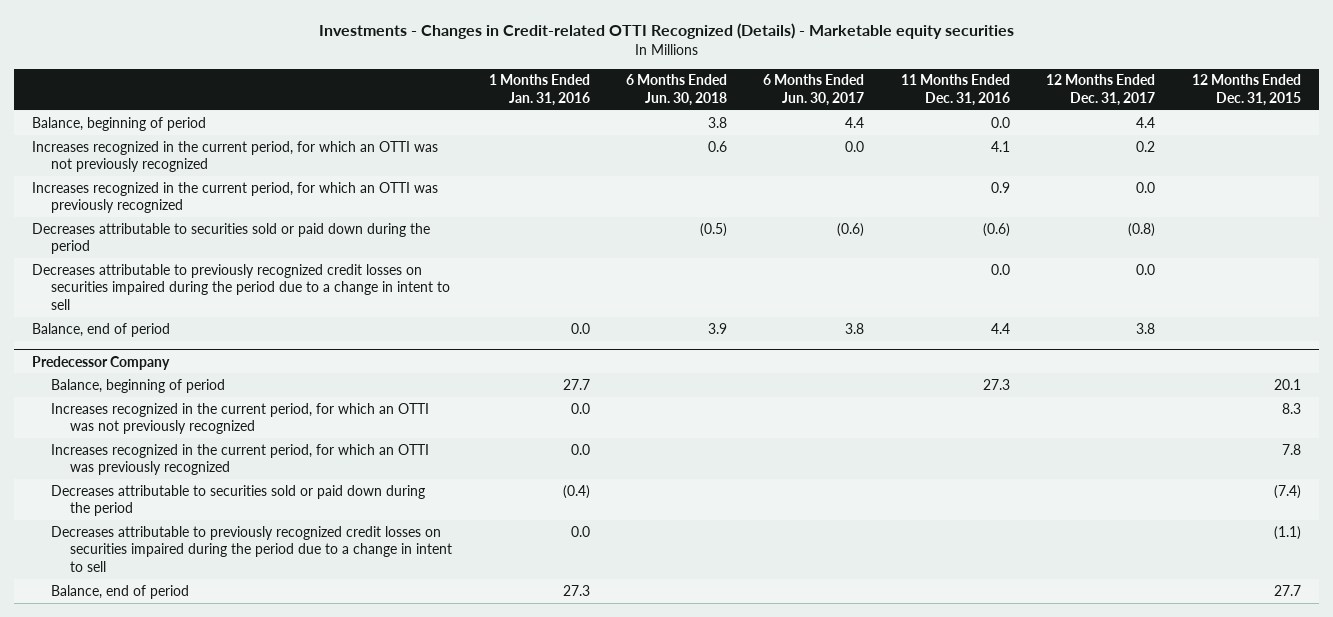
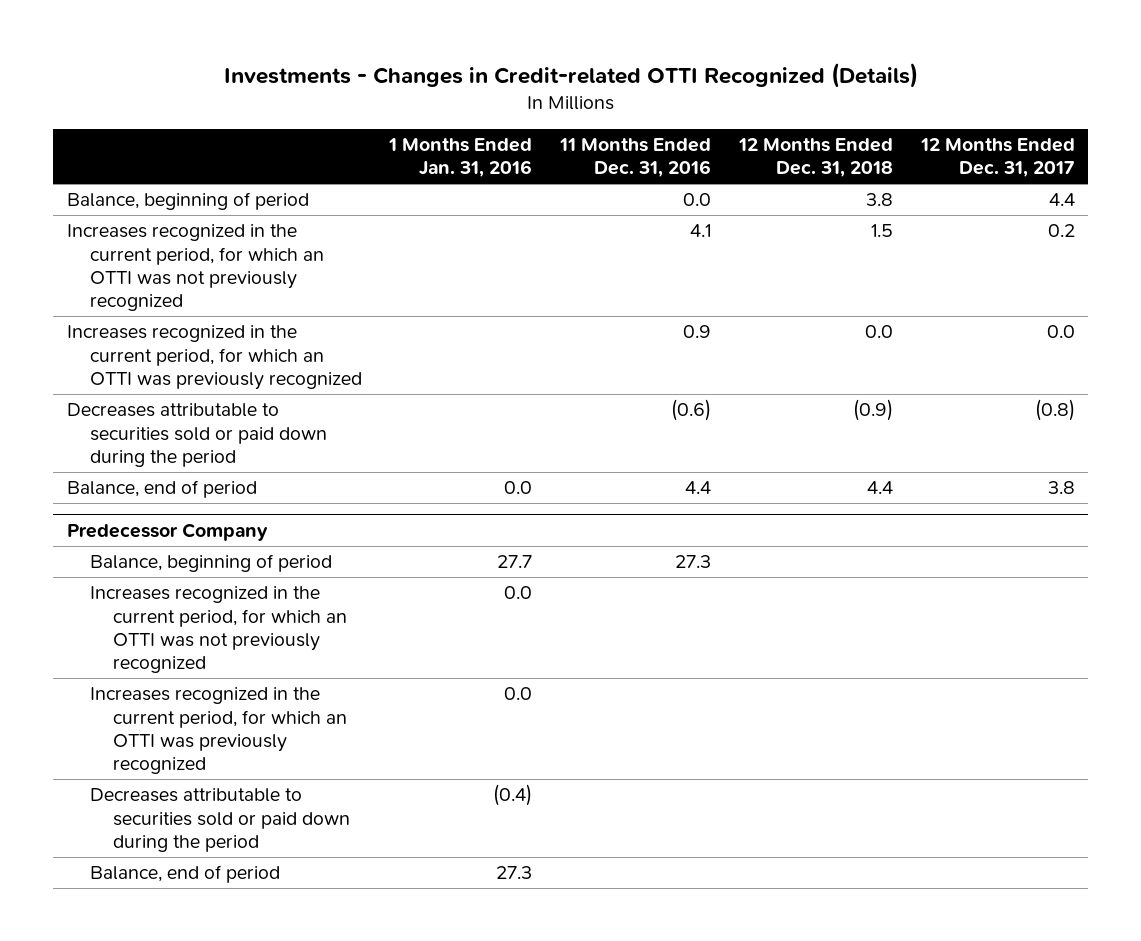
[318,22,1014,39] Investments - Changes in Credit-related OTTI Recognized (Details) - Marketable equity securities -> [223,62,918,88] Investments - Changes in Credit-related OTTI Recognized (Details)
[626,74,728,106] 6 Months Ended Jun. 30, 2018 -> none
[763,74,865,106] 6 Months Ended Jun. 30, 2017 -> none
[1191,74,1301,106] 12 Months Ended Dec. 31, 2015 -> none
none -> [737,137,893,178] 12 Months Ended Dec. 31, 2018
[32,263,451,311] Decreases attributable to previously recognized credit losses on securities impaired during the period due to a change in intent to sell -> none
[51,525,453,573] Decreases attributable to previously recognized credit losses on securities impaired during the period due to a change in intent to sell -> none

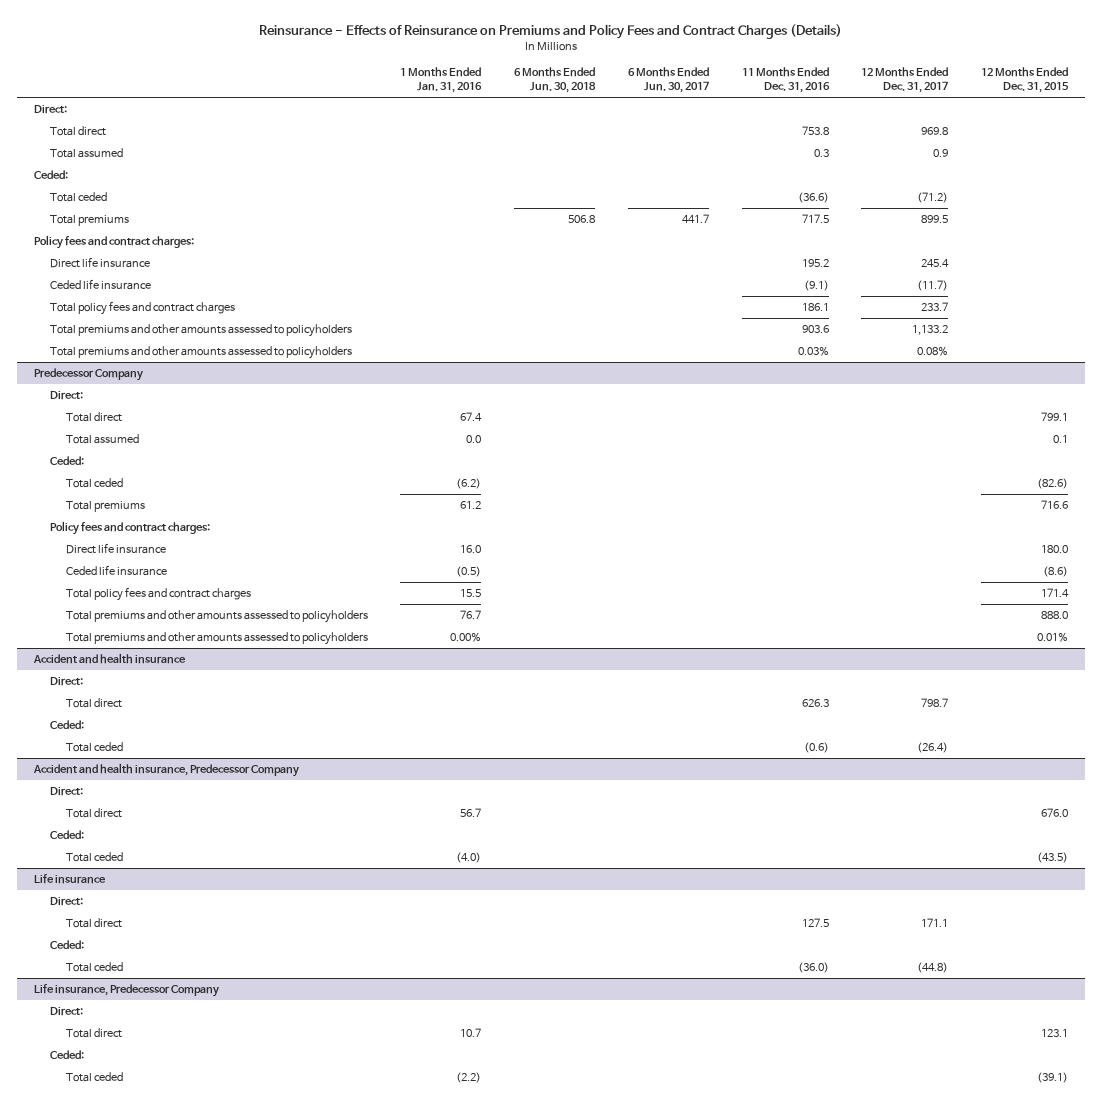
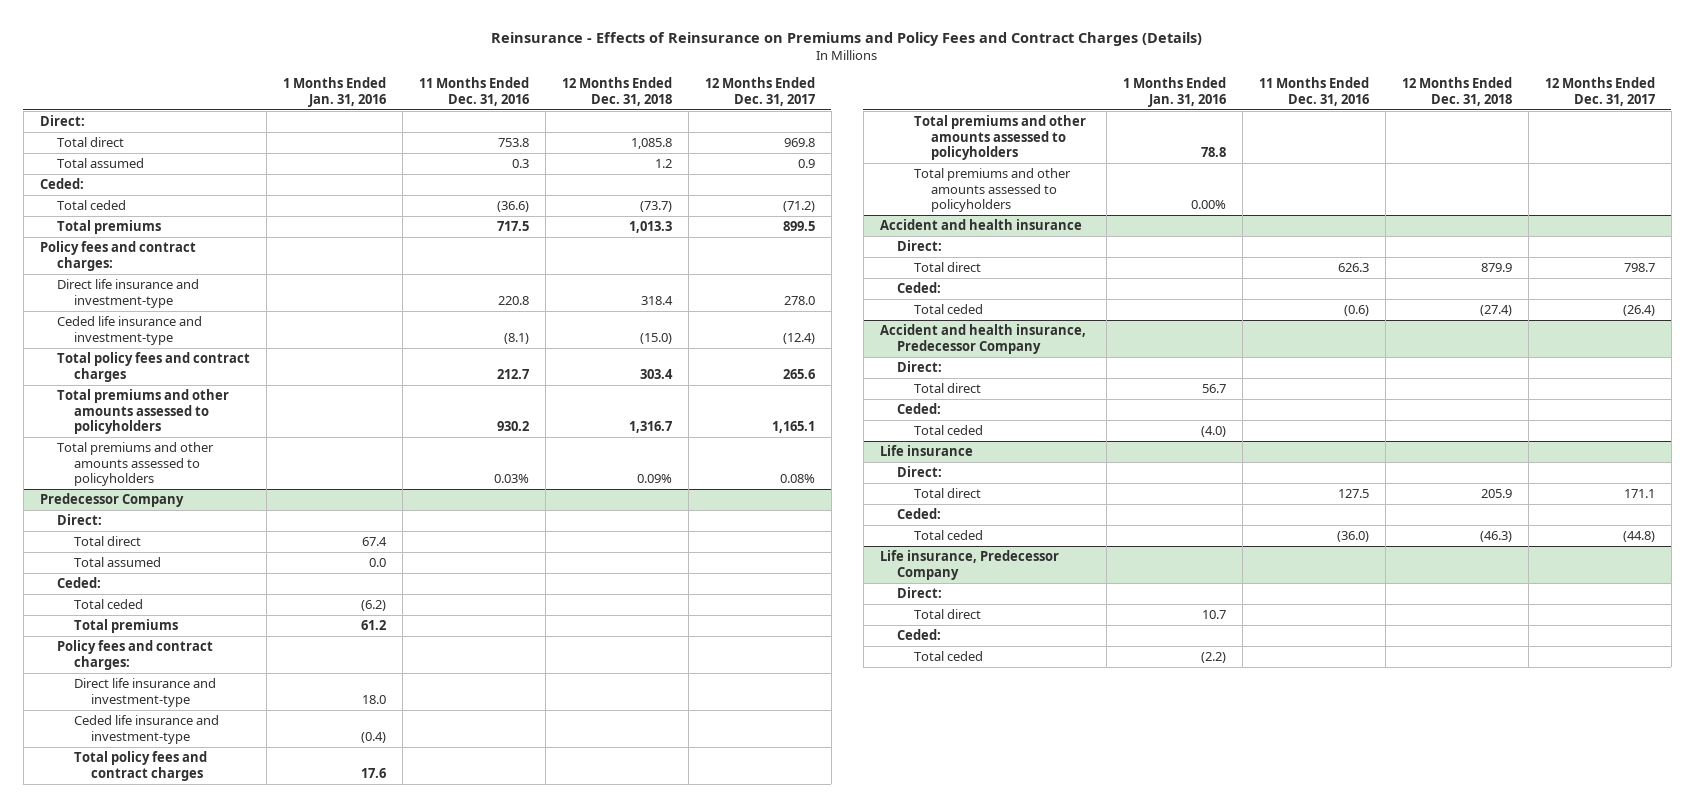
[514,67,597,94] 6 Months Ended Jun. 30, 2018 -> none
[627,67,709,94] 6 Months Ended Jun. 30, 2017 -> none
[981,67,1070,94] 12 Months Ended Dec. 31, 2015 -> none
none -> [561,77,672,106] 12 Months Ended Dec. 31, 2018
[49,257,150,269] Direct life insurance -> [56,279,199,308] Direct life insurance and investment-type
[801,259,829,268] 195.2 -> [497,295,529,305] 220.8
[921,259,950,268] 245.4 -> [783,295,815,305] 278.0
[49,279,151,291] Ceded life insurance -> [56,316,202,345] Ceded life insurance and investment-type
[803,280,829,292] (9.1) -> [503,332,529,344] (8.1)
[917,280,949,292] (11.7) -> [782,332,815,344] (12.4)
[801,303,829,312] 186.1 -> [496,368,529,379] 212.7
[921,302,949,312] 233.7 -> [782,368,815,379] 265.6
[801,325,829,334] 903.6 -> [496,421,529,432] 930.2
[912,325,949,336] 1,133.2 -> [771,421,815,434] 1,165.1
[65,543,166,555] Direct life insurance -> [73,678,216,707] Direct life insurance and investment-type
[460,545,482,554] 16.0 -> [361,694,386,704] 18.0
[65,565,167,577] Ceded life insurance -> [73,715,219,744] Ceded life insurance and investment-type
[456,566,482,578] (0.5) -> [360,731,386,743] (0.4)
[460,589,482,598] 15.5 -> [360,767,386,778] 17.6
[460,610,482,620] 76.7 -> [1200,147,1226,158] 78.8

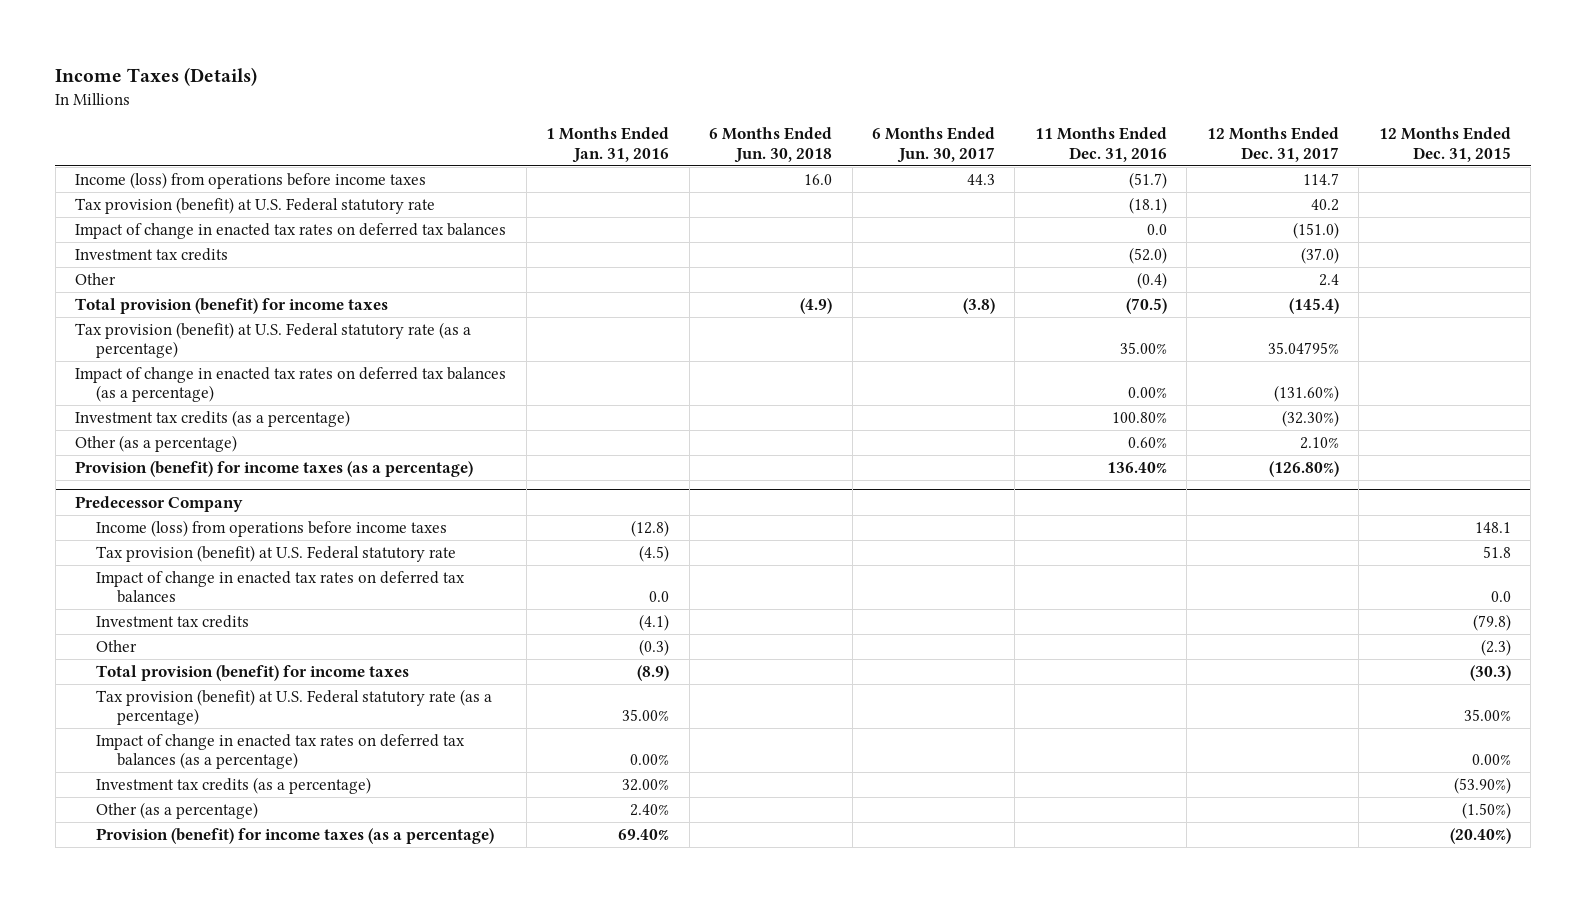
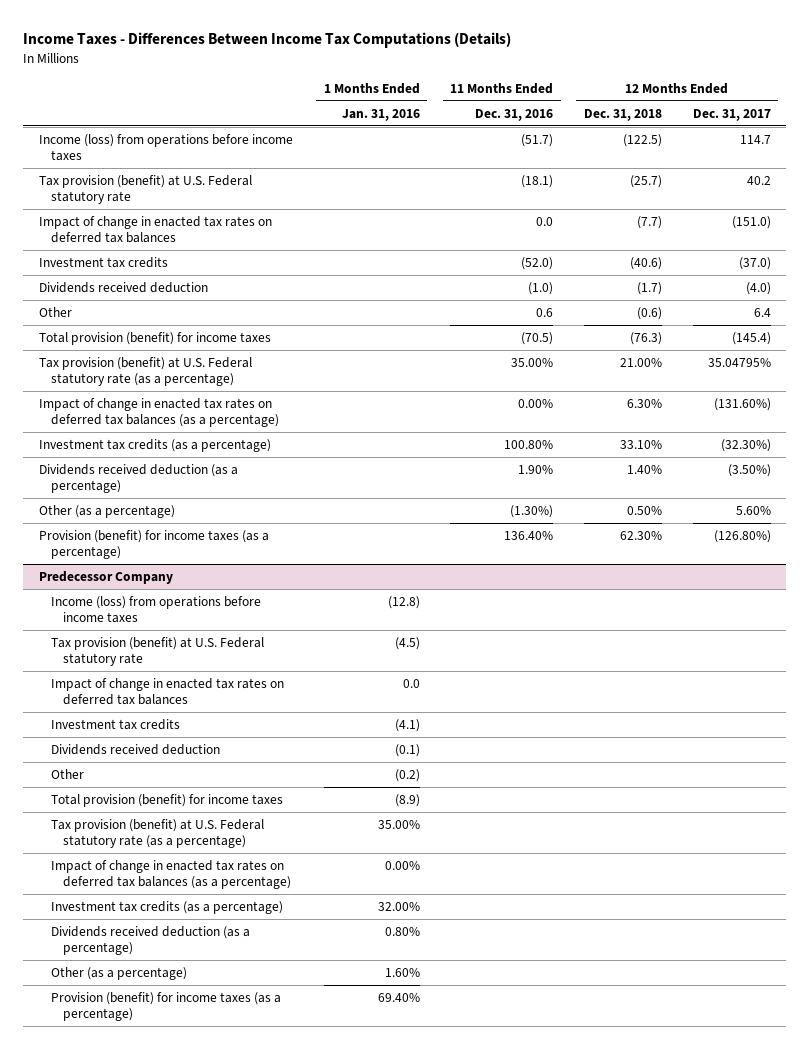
[55,66,258,86] Income Taxes (Details) -> [23,32,512,49] Income Taxes - Differences Between Income Tax Computations (Details)
[709,127,833,163] 6 Months Ended Jun. 30, 2018 -> none
[872,127,996,163] 6 Months Ended Jun. 30, 2017 -> none
[1378,127,1511,162] 12 Months Ended Dec. 31, 2015 -> none
none -> [584,108,663,121] Dec. 31, 2018
none -> [38,281,208,293] Dividends received deduction
[1136,271,1167,289] (0.4) -> [536,307,554,317] 0.6
[1318,273,1339,286] 2.4 -> [753,307,771,317] 6.4
none -> [38,463,238,493] Dividends received deduction (as a percentage)
[1127,436,1167,448] 0.60% -> [510,504,554,518] (1.30%)
[1299,436,1339,449] 2.10% -> [735,505,771,515] 5.60%
none -> [50,743,220,755] Dividends received deduction
[639,638,670,656] (0.3) -> [394,768,420,782] (0.2)
none -> [50,925,250,955] Dividends received deduction (as a percentage)
[630,803,670,816] 2.40% -> [384,967,420,977] 1.60%

